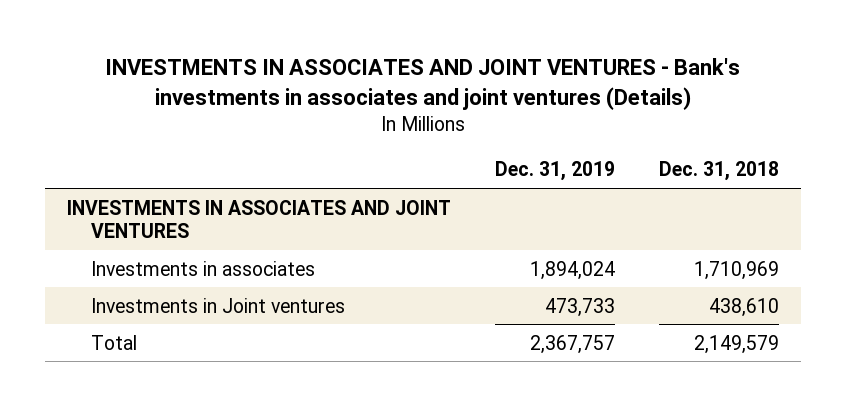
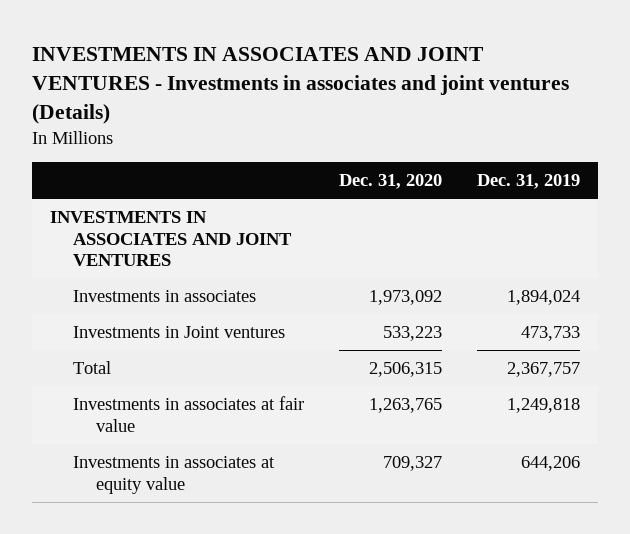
[105,58,741,111] INVESTMENTS IN ASSOCIATES AND JOINT VENTURES - Bank's investments in associates and joint ventures (Details) -> [32,47,570,124] INVESTMENTS IN ASSOCIATES AND JOINT VENTURES - Investments in associates and joint ventures (Details)
[658,161,779,182] Dec. 31, 2018 -> none
none -> [338,174,442,190] Dec. 31, 2020
none -> [72,395,304,432] Investments in associates at fair value
none -> [72,455,275,494] Investments in associates at equity value

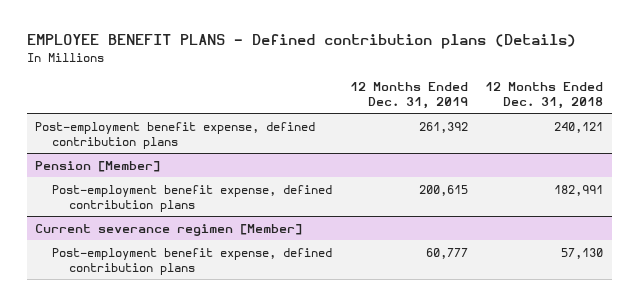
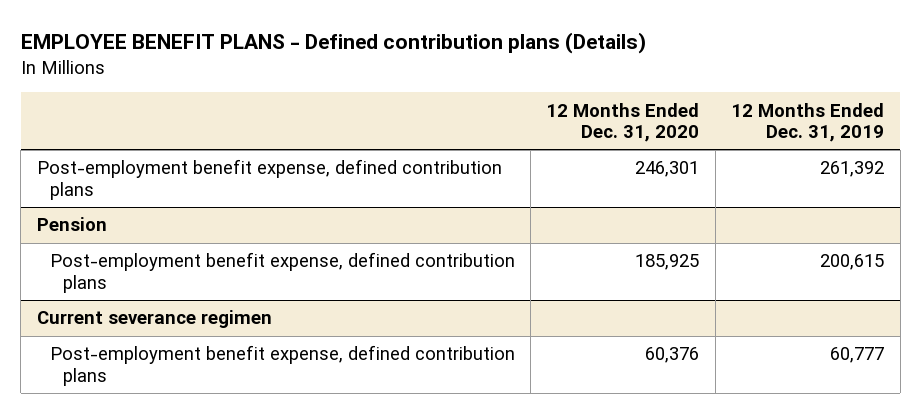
[485,81,604,109] 12 Months Ended Dec. 31, 2018 -> none
none -> [546,102,700,143] 12 Months Ended Dec. 31, 2020
[35,160,161,172] Pension [Member] -> [36,217,107,232] Pension
[35,223,303,236] Current severance regimen [Member] -> [36,310,272,329] Current severance regimen

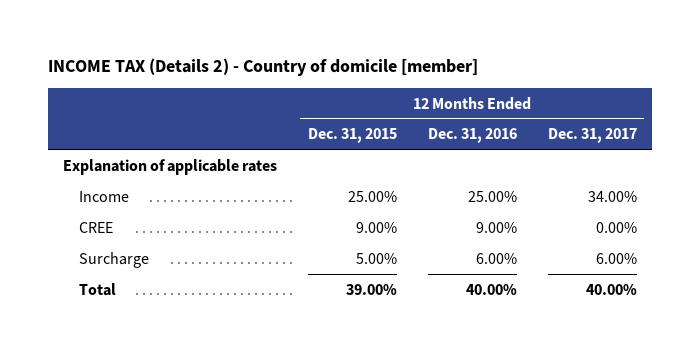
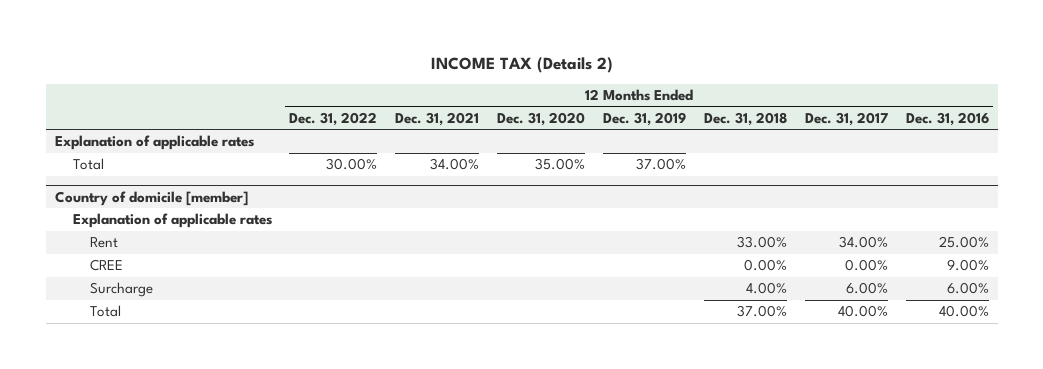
[47,58,478,77] INCOME TAX (Details 2) - Country of domicile [member] -> [430,56,613,73] INCOME TAX (Details 2)
[307,128,397,144] Dec. 31, 2015 -> none
none -> [289,111,378,126] Dec. 31, 2022
none -> [395,111,480,126] Dec. 31, 2021
none -> [497,111,586,126] Dec. 31, 2020
none -> [603,111,687,126] Dec. 31, 2019
none -> [703,111,787,126] Dec. 31, 2018
none -> [72,158,104,171] Total
none -> [54,190,248,206] Country of domicile [member]
none -> [72,213,272,229] Explanation of applicable rates
[78,190,129,202] Income -> [90,237,119,249] Rent

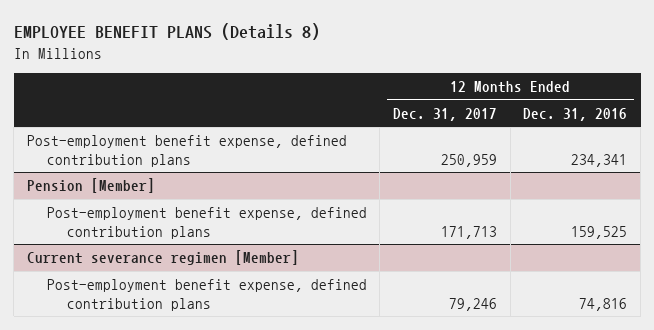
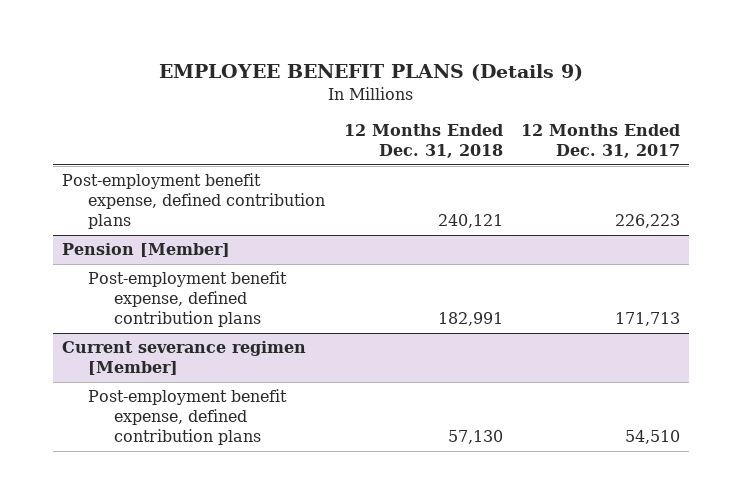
[13,23,320,41] EMPLOYEE BENEFIT PLANS (Details 8) -> [159,64,584,82] EMPLOYEE BENEFIT PLANS (Details 9)
[523,107,628,121] Dec. 31, 2016 -> none
none -> [343,124,503,159] 12 Months Ended Dec. 31, 2018
[441,153,498,167] 250,959 -> [615,214,681,229] 226,223
[449,297,498,311] 79,246 -> [625,430,681,445] 54,510

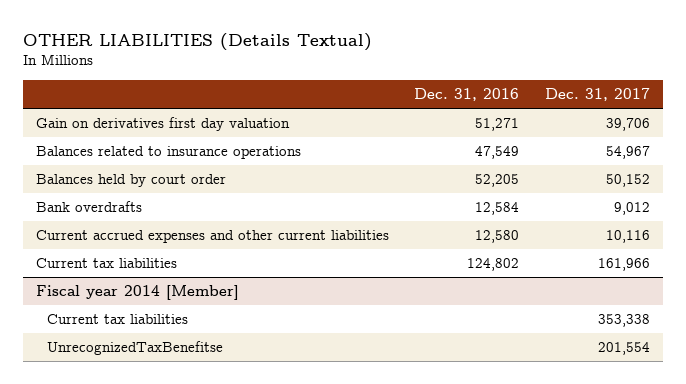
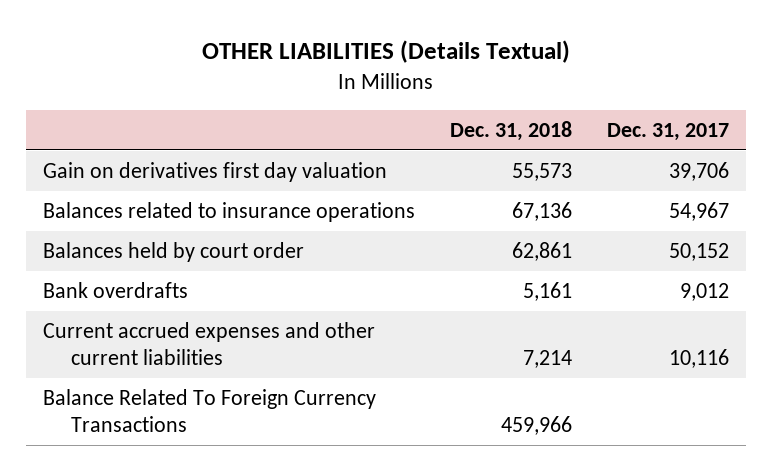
[414,88,520,102] Dec. 31, 2016 -> none
none -> [449,121,572,142] Dec. 31, 2018
[35,258,177,269] Current tax liabilities -> none
[35,285,239,301] Fiscal year 2014 [Member] -> none
[46,314,188,325] Current tax liabilities -> none
[46,341,223,356] UnrecognizedTaxBenefitse -> none
none -> [43,388,377,432] Balance Related To Foreign Currency Transactions

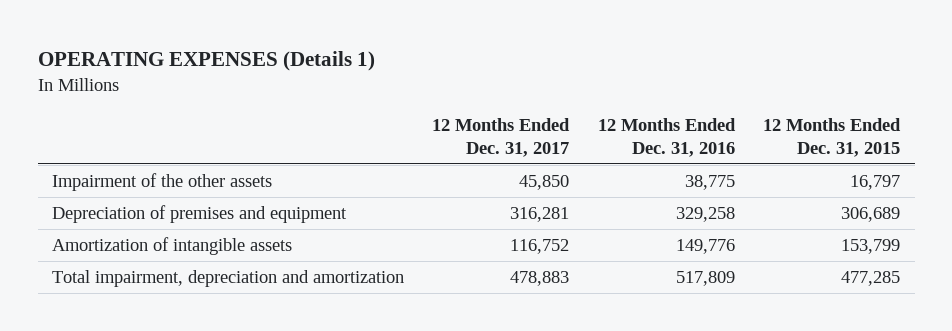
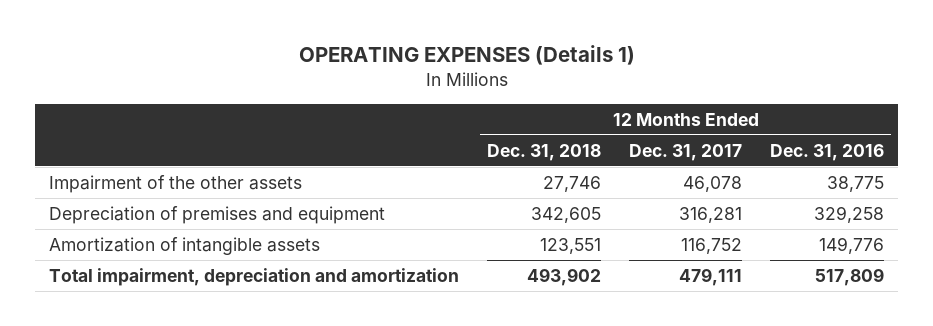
[763,118,902,157] 12 Months Ended Dec. 31, 2015 -> none
none -> [486,143,601,161] Dec. 31, 2018
[519,174,570,190] 45,850 -> [683,175,743,192] 46,078
[510,270,570,286] 478,883 -> [679,267,743,286] 479,111

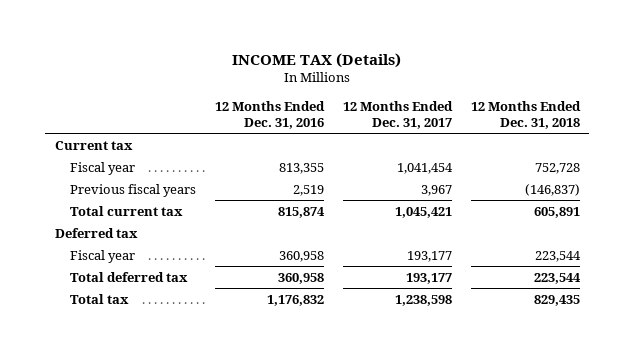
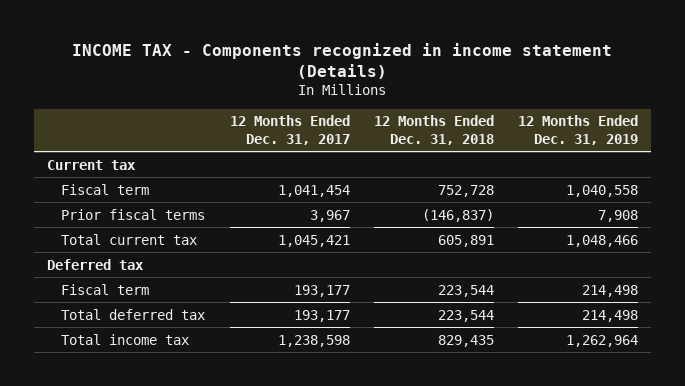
[232,52,402,68] INCOME TAX (Details) -> [72,42,613,79] INCOME TAX - Components recognized in income statement (Details)
[214,101,325,129] 12 Months Ended Dec. 31, 2016 -> none
none -> [518,115,639,145] 12 Months Ended Dec. 31, 2019
[69,161,135,175] Fiscal year -> [61,183,150,195] Fiscal term
[69,183,196,197] Previous fiscal years -> [61,208,206,220] Prior fiscal terms
[69,249,135,263] Fiscal year -> [61,283,150,295] Fiscal term
[69,293,129,304] Total tax -> [61,333,190,345] Total income tax

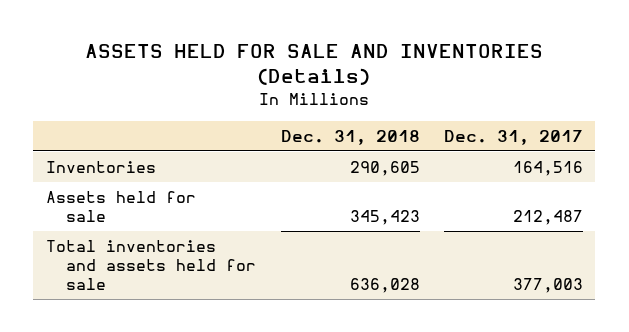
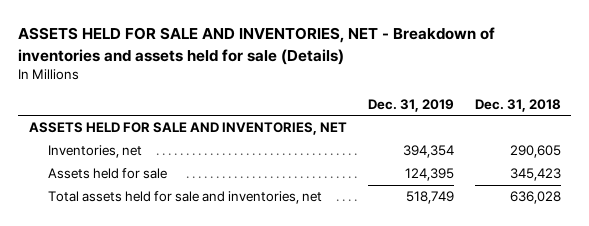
[85,44,544,86] ASSETS HELD FOR SALE AND INVENTORIES (Details) -> [18,27,496,65] ASSETS HELD FOR SALE AND INVENTORIES, NET - Breakdown of inventories and assets held for sale (Details)
[444,129,584,145] Dec. 31, 2017 -> none
none -> [367,98,454,112] Dec. 31, 2019
none -> [28,122,347,136] ASSETS HELD FOR SALE AND INVENTORIES, NET
[45,161,156,174] Inventories -> [48,145,143,159] Inventories, net
[45,240,257,290] Total inventories and assets held for sale -> [48,191,323,205] Total assets held for sale and inventories, net

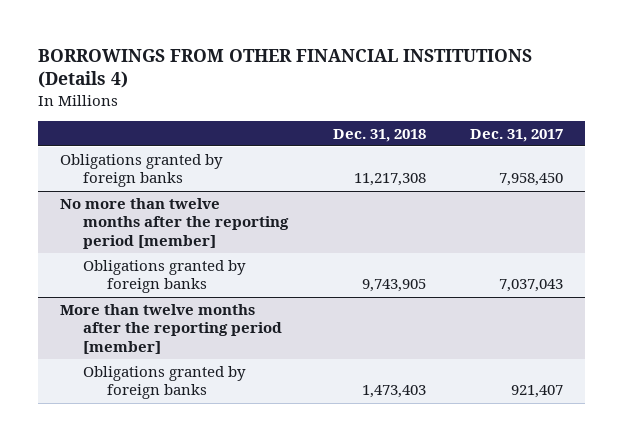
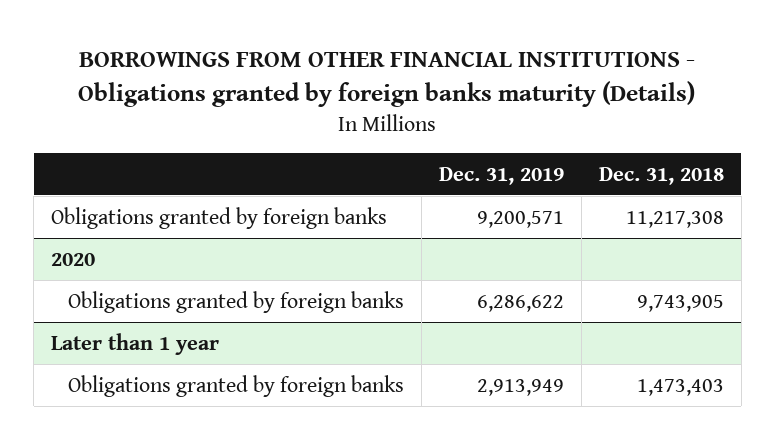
[38,48,533,89] BORROWINGS FROM OTHER FINANCIAL INSTITUTIONS (Details 4) -> [78,51,696,108] BORROWINGS FROM OTHER FINANCIAL INSTITUTIONS - Obligations granted by foreign banks maturity (Details)
[469,128,563,142] Dec. 31, 2017 -> none
none -> [438,166,564,185] Dec. 31, 2019
[60,198,290,249] No more than twelve months after the reporting period [member] -> [50,252,95,266] 2020
[60,304,283,354] More than twelve months after the reporting period [member] -> [50,332,219,355] Later than 1 year

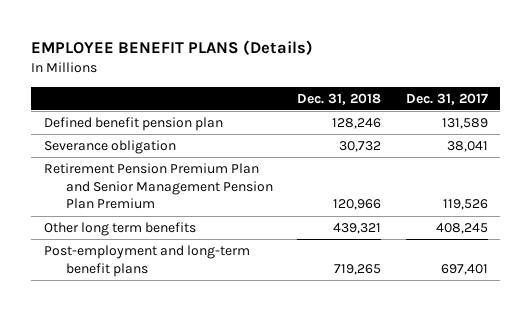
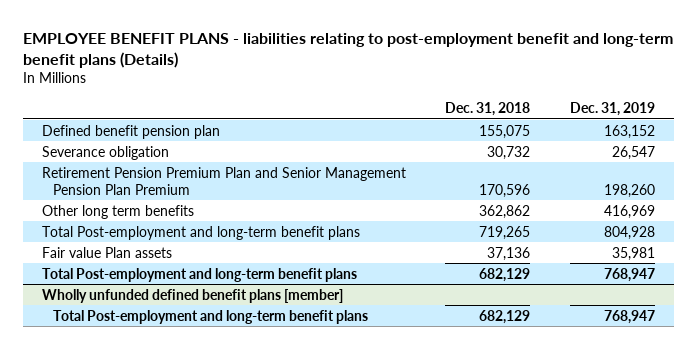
[31,40,314,56] EMPLOYEE BENEFIT PLANS (Details) -> [22,32,673,68] EMPLOYEE BENEFIT PLANS - liabilities relating to post-employment benefit and long-term benefit plans (Details)
[405,92,488,105] Dec. 31, 2017 -> none
none -> [569,101,655,116] Dec. 31, 2019
[332,118,382,130] 128,246 -> [479,124,531,139] 155,075
[333,199,382,211] 120,966 -> [479,183,531,198] 170,596
[333,223,382,235] 439,321 -> [479,204,531,219] 362,862
none -> [42,225,361,240] Total Post-employment and long-term benefit plans
none -> [42,246,173,258] Fair value Plan assets
[43,245,250,277] Post-employment and long-term benefit plans -> [42,267,358,282] Total Post-employment and long-term benefit plans
[334,263,382,275] 719,265 -> [479,267,531,282] 682,129
none -> [42,288,344,303] Wholly unfunded defined benefit plans [member]
none -> [52,309,368,324] Total Post-employment and long-term benefit plans

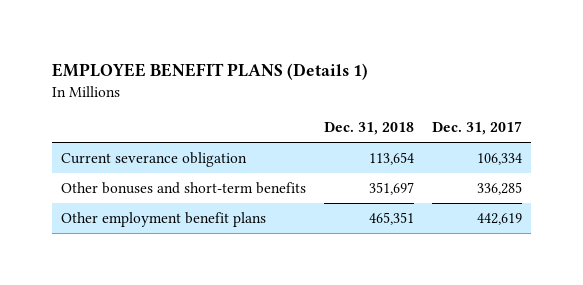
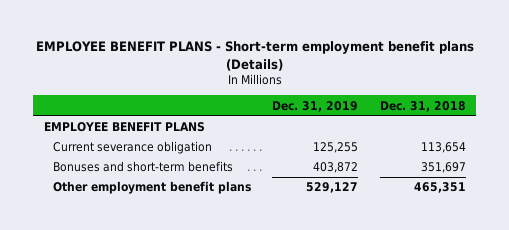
[52,63,369,81] EMPLOYEE BENEFIT PLANS (Details 1) -> [35,40,474,71] EMPLOYEE BENEFIT PLANS - Short-term employment benefit plans (Details)
[431,121,522,136] Dec. 31, 2017 -> none
none -> [272,100,359,112] Dec. 31, 2019
none -> [43,122,205,133] EMPLOYEE BENEFIT PLANS
[61,181,307,194] Other bonuses and short-term benefits -> [53,161,234,173] Bonuses and short-term benefits

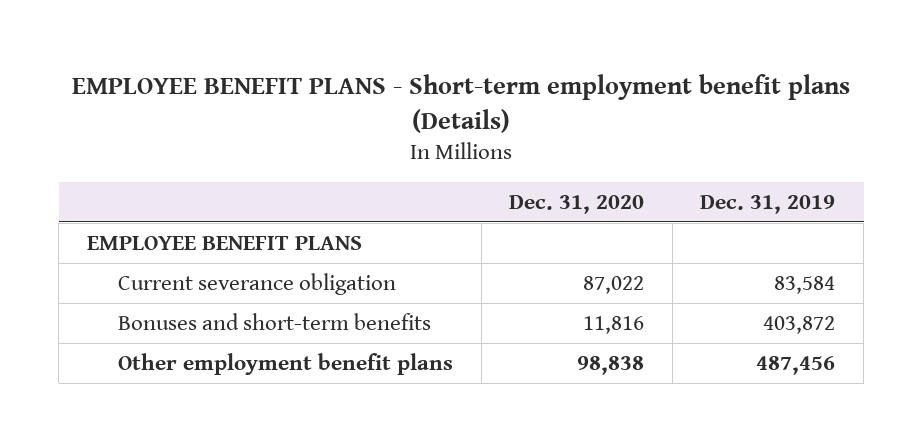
[379,100,466,112] Dec. 31, 2018 -> none
none -> [509,194,645,214] Dec. 31, 2020
[313,142,359,154] 125,255 -> [774,276,836,295] 83,584
[306,182,359,194] 529,127 -> [756,356,836,376] 487,456

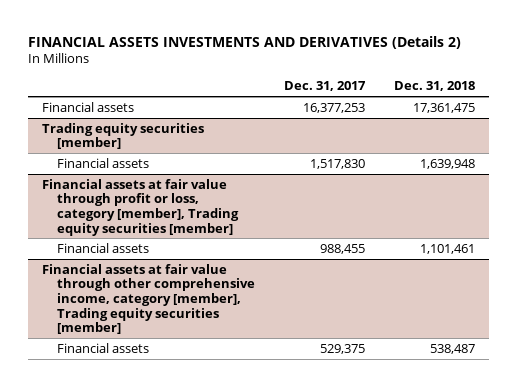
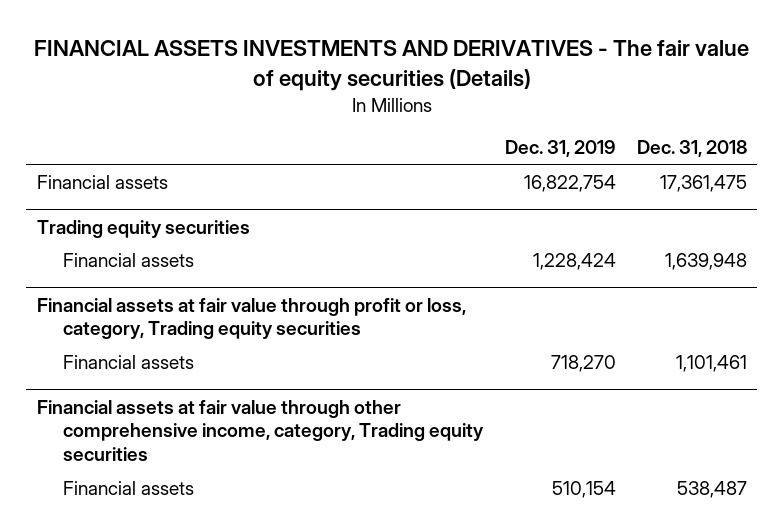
[27,35,461,49] FINANCIAL ASSETS INVESTMENTS AND DERIVATIVES (Details 2) -> [33,40,749,91] FINANCIAL ASSETS INVESTMENTS AND DERIVATIVES - The fair value of equity securities (Details)
[284,81,367,92] Dec. 31, 2017 -> none
none -> [504,140,616,158] Dec. 31, 2019
[41,122,204,150] Trading equity securities [member] -> [37,219,251,238] Trading equity securities
[41,178,240,236] Financial assets at fair value through profit or loss, category [member], Trading equity securities [member] -> [37,297,467,340] Financial assets at fair value through profit or loss, category, Trading equity securities
[41,263,256,335] Financial assets at fair value through other comprehensive income, category [member], Trading equity securities [member] -> [37,399,485,462] Financial assets at fair value through other comprehensive income, category, Trading equity securities

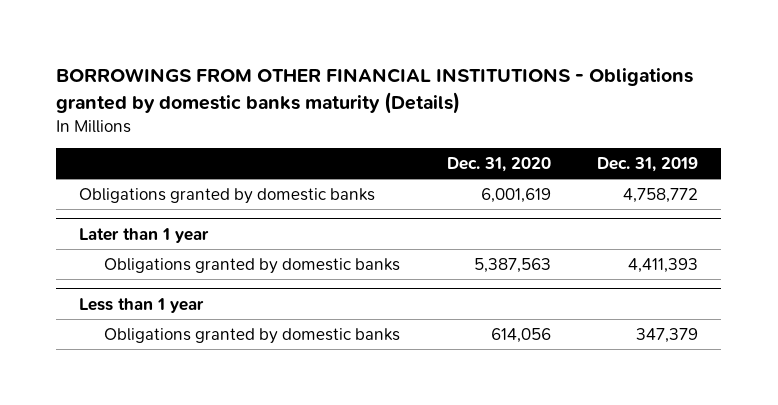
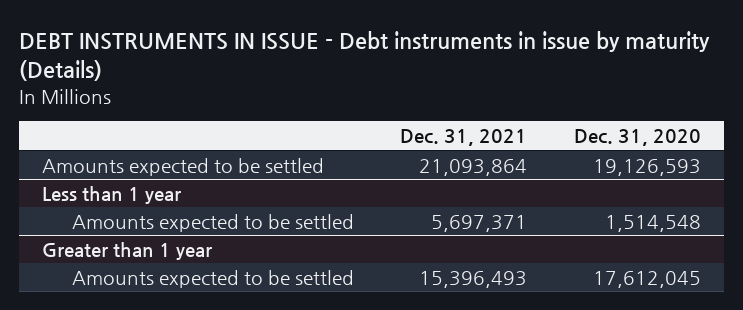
[56,68,694,114] BORROWINGS FROM OTHER FINANCIAL INSTITUTIONS - Obligations granted by domestic banks maturity (Details) -> [19,31,711,82] DEBT INSTRUMENTS IN ISSUE - Debt instruments in issue by maturity (Details)
[597,157,699,173] Dec. 31, 2019 -> none
none -> [400,129,528,147] Dec. 31, 2021
[79,187,376,204] Obligations granted by domestic banks -> none
[79,227,210,243] Later than 1 year -> none
[103,257,400,274] Obligations granted by domestic banks -> none
none -> [42,157,325,176] Amounts expected to be settled
[103,327,400,344] Obligations granted by domestic banks -> none
none -> [71,213,354,232] Amounts expected to be settled
none -> [42,241,213,260] Greater than 1 year
none -> [71,269,354,288] Amounts expected to be settled

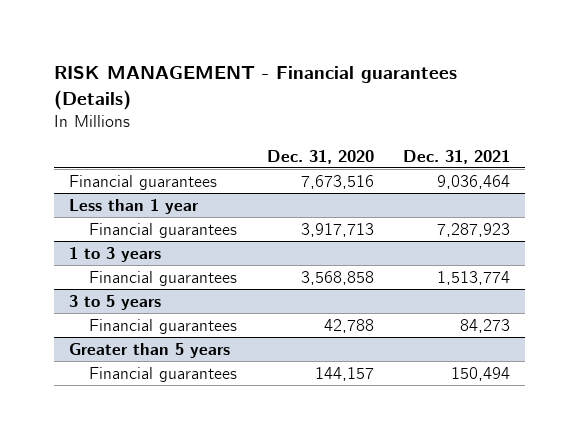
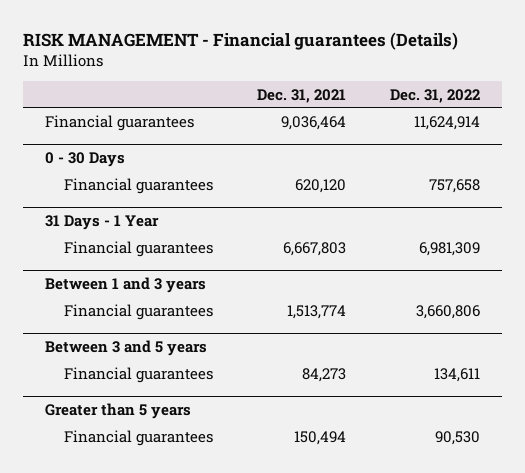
[266,149,374,164] Dec. 31, 2020 -> none
none -> [389,88,480,103] Dec. 31, 2022
[68,198,199,214] Less than 1 year -> none
none -> [45,152,126,168] 0 - 30 Days
[437,222,511,237] 7,287,923 -> [294,178,346,193] 620,120
none -> [45,215,160,231] 31 Days - 1 Year
none -> [63,240,213,257] Financial guarantees
[68,246,161,262] 1 to 3 years -> [45,277,207,294] Between 1 and 3 years
[68,294,161,310] 3 to 5 years -> [45,340,208,357] Between 3 and 5 years

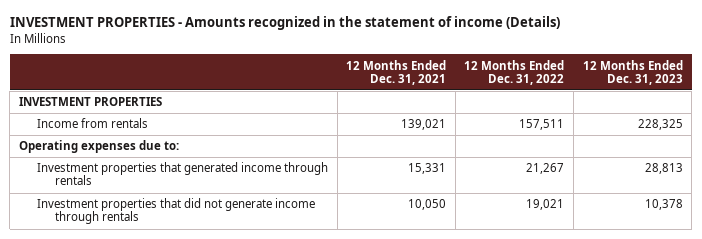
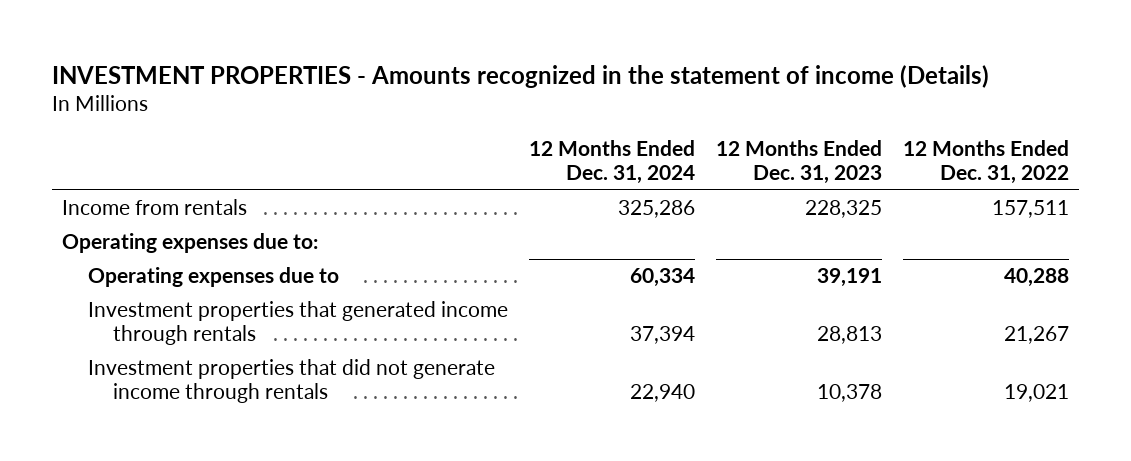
[346,59,447,85] 12 Months Ended Dec. 31, 2021 -> none
none -> [528,139,695,184] 12 Months Ended Dec. 31, 2024
[18,97,162,107] INVESTMENT PROPERTIES -> none
none -> [87,267,339,288] Operating expenses due to

